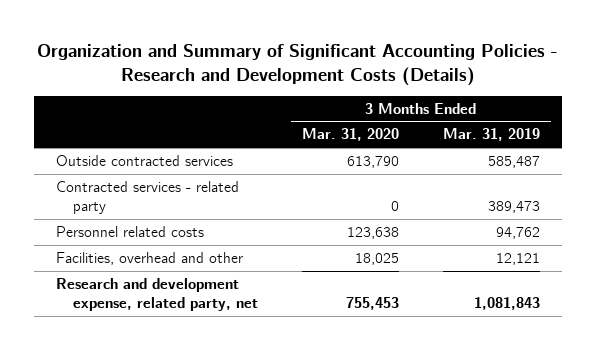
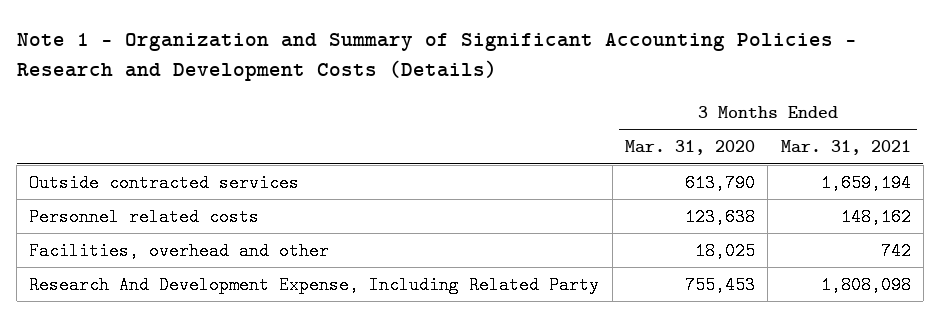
[36,44,558,86] Organization and Summary of Significant Accounting Policies - Research and Development Costs (Details) -> [16,33,857,81] Note 1 - Organization and Summary of Significant Accounting Policies - Research and Development Costs (Details)
[442,128,540,142] Mar. 31, 2019 -> none
none -> [780,140,911,156] Mar. 31, 2021
[55,180,239,215] Contracted services - related party -> none
[55,277,258,312] Research and development expense, related party, net -> [29,276,600,295] Research And Development Expense, Including Related Party

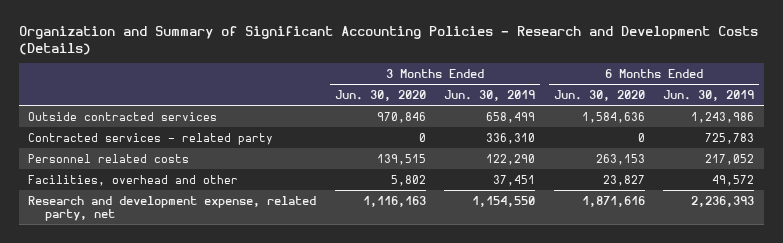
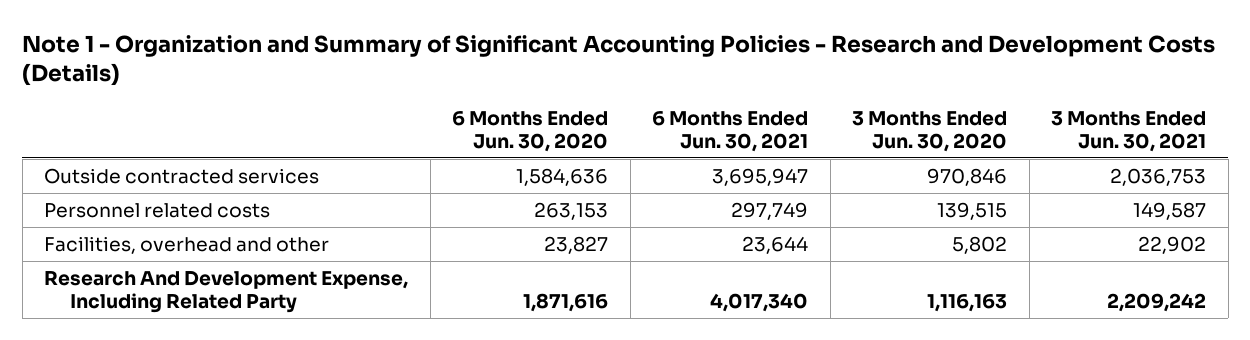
[19,25,759,55] Organization and Summary of Significant Accounting Policies - Research and Development Costs (Details) -> [22,34,1216,87] Note 1 - Organization and Summary of Significant Accounting Policies - Research and Development Costs (Details)
[444,90,536,102] Jun. 30, 2019 -> none
[663,90,755,102] Jun. 30, 2019 -> none
none -> [652,110,809,152] 6 Months Ended Jun. 30, 2021
none -> [1051,110,1207,152] 3 Months Ended Jun. 30, 2021
[28,132,274,145] Contracted services - related party -> none
[28,195,317,221] Research and development expense, related party, net -> [44,270,409,314] Research And Development Expense, Including Related Party

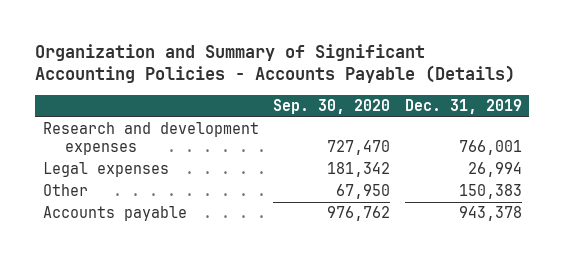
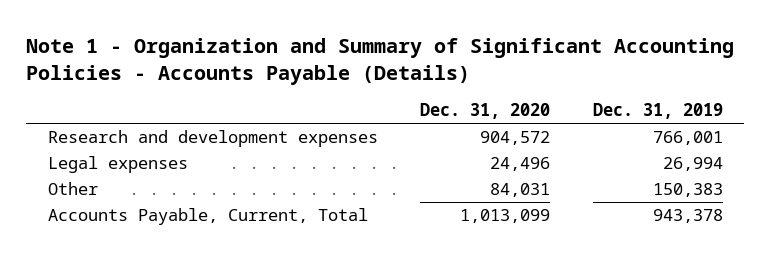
[35,43,516,84] Organization and Summary of Significant Accounting Policies - Accounts Payable (Details) -> [26,38,735,85] Note 1 - Organization and Summary of Significant Accounting Policies - Accounts Payable (Details)
[273,98,391,114] Sep. 30, 2020 -> none
none -> [420,103,551,120] Dec. 31, 2020
[42,206,187,222] Accounts payable -> [47,208,368,226] Accounts Payable, Current, Total

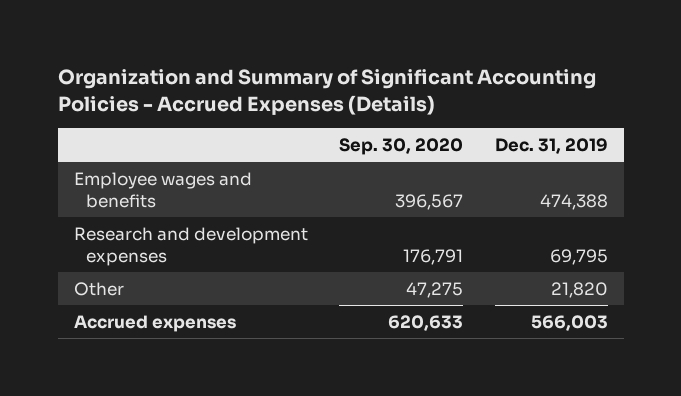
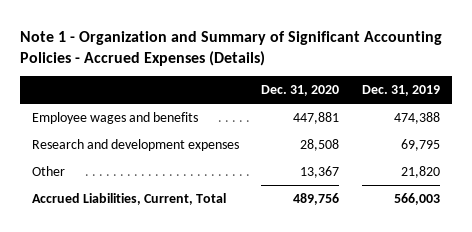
[57,69,596,116] Organization and Summary of Significant Accounting Policies - Accrued Expenses (Details) -> [20,30,443,66] Note 1 - Organization and Summary of Significant Accounting Policies - Accrued Expenses (Details)
[339,138,464,156] Sep. 30, 2020 -> none
none -> [261,85,340,97] Dec. 31, 2020
[73,314,236,332] Accrued expenses -> [31,192,226,205] Accrued Liabilities, Current, Total

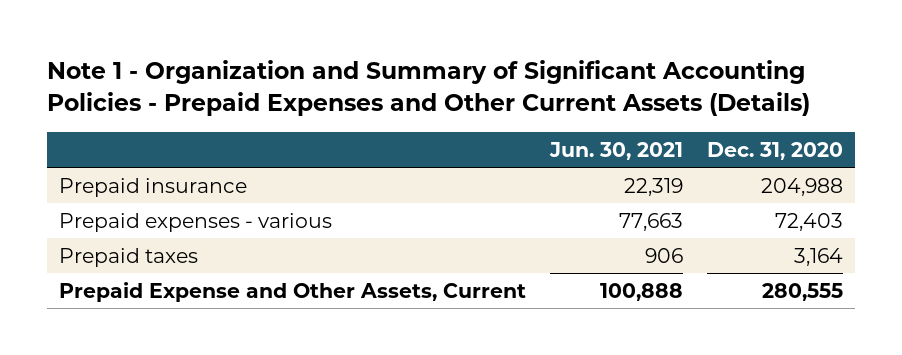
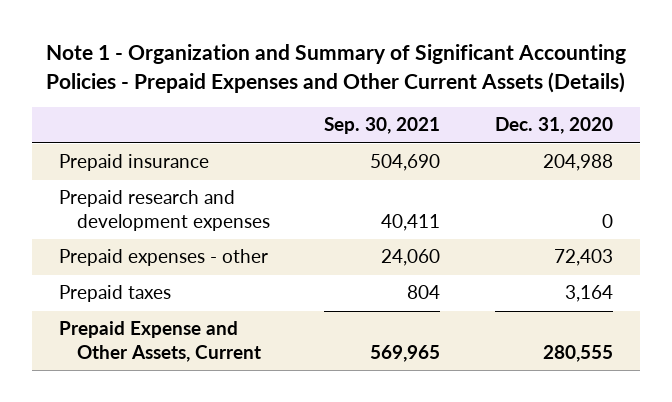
[549,141,684,160] Jun. 30, 2021 -> none
none -> [324,117,441,135] Sep. 30, 2021
none -> [59,190,270,231] Prepaid research and development expenses
[59,212,333,232] Prepaid expenses - various -> [59,249,269,267] Prepaid expenses - other

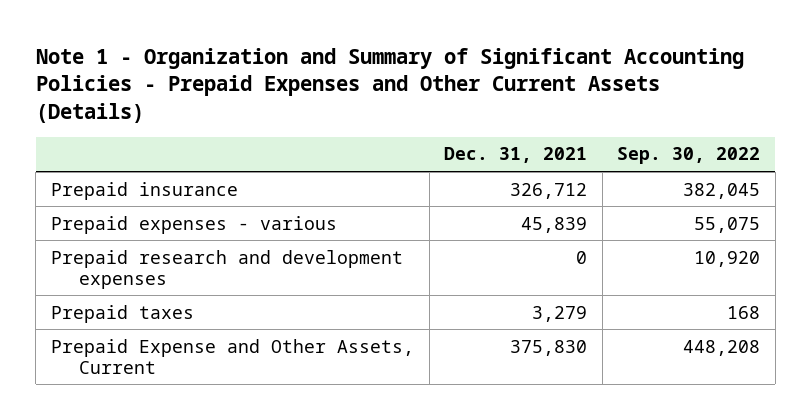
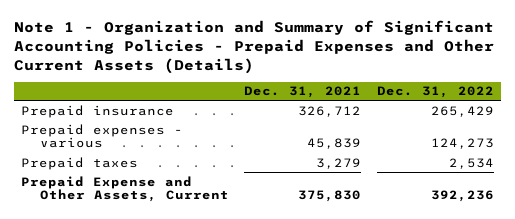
[617,147,761,165] Sep. 30, 2022 -> none
none -> [376,86,494,99] Dec. 31, 2022
[51,249,404,289] Prepaid research and development expenses -> none

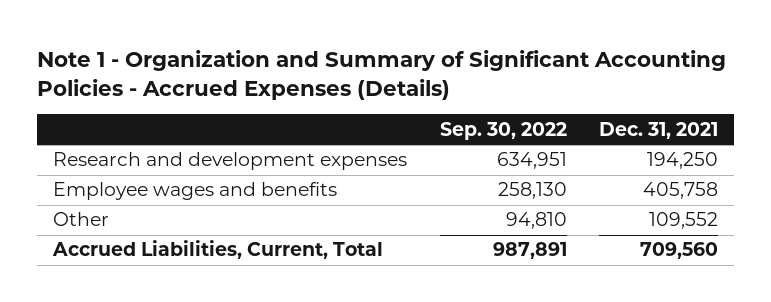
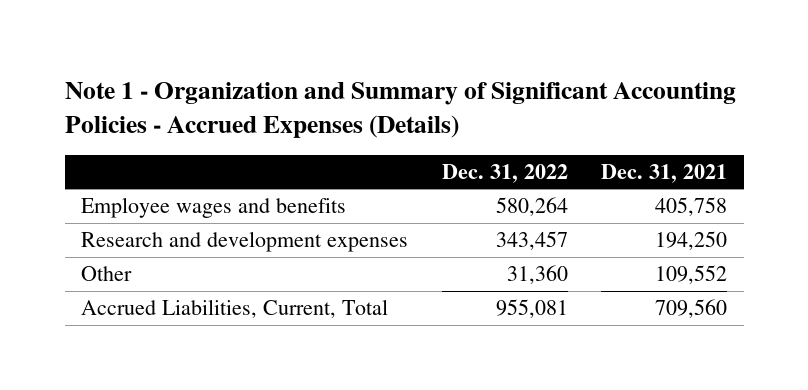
[439,121,567,140] Sep. 30, 2022 -> none
none -> [441,163,568,183] Dec. 31, 2022
[53,152,408,171] Research and development expenses -> [81,231,409,253] Research and development expenses

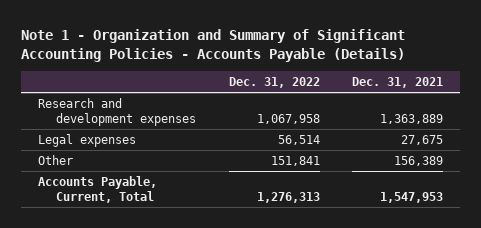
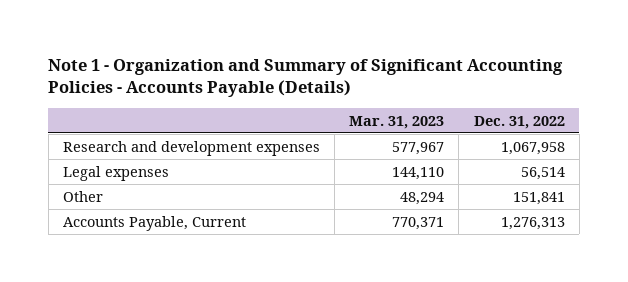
[352,77,444,89] Dec. 31, 2021 -> none
none -> [349,115,445,129] Mar. 31, 2023
[37,175,157,204] Accounts Payable, Current, Total -> [62,215,246,231] Accounts Payable, Current

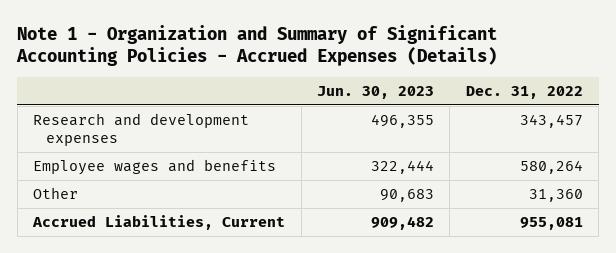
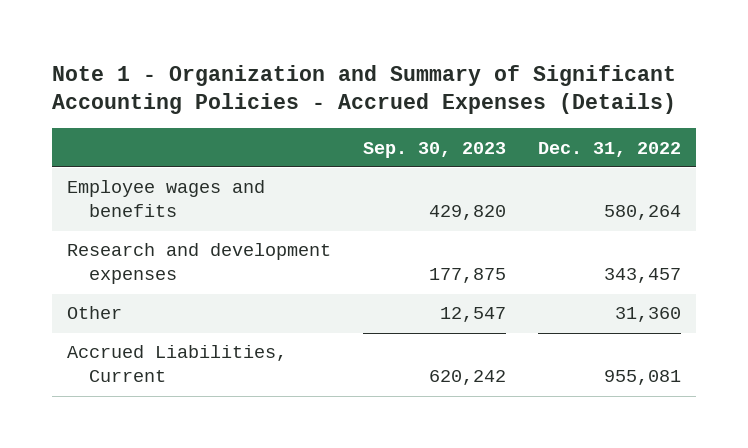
[316,86,434,100] Jun. 30, 2023 -> none
none -> [363,141,507,158] Sep. 30, 2023
[33,113,250,146] Research and development expenses -> [67,243,332,285] Research and development expenses

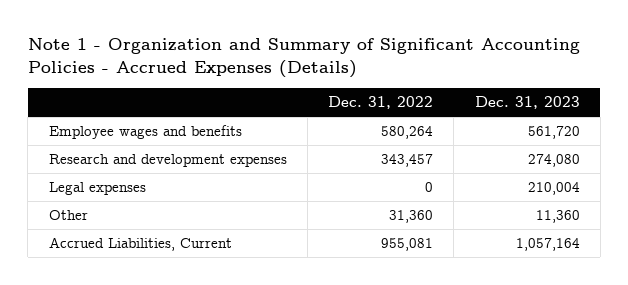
[363,141,507,158] Sep. 30, 2023 -> none
none -> [474,95,580,109] Dec. 31, 2023
none -> [48,182,146,196] Legal expenses

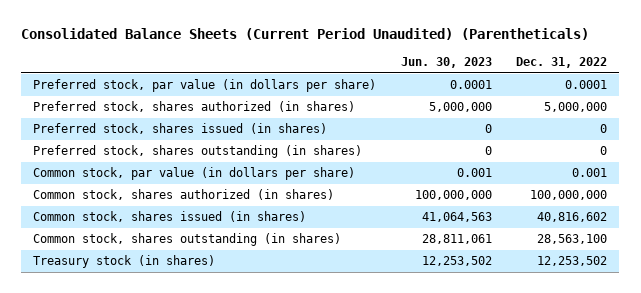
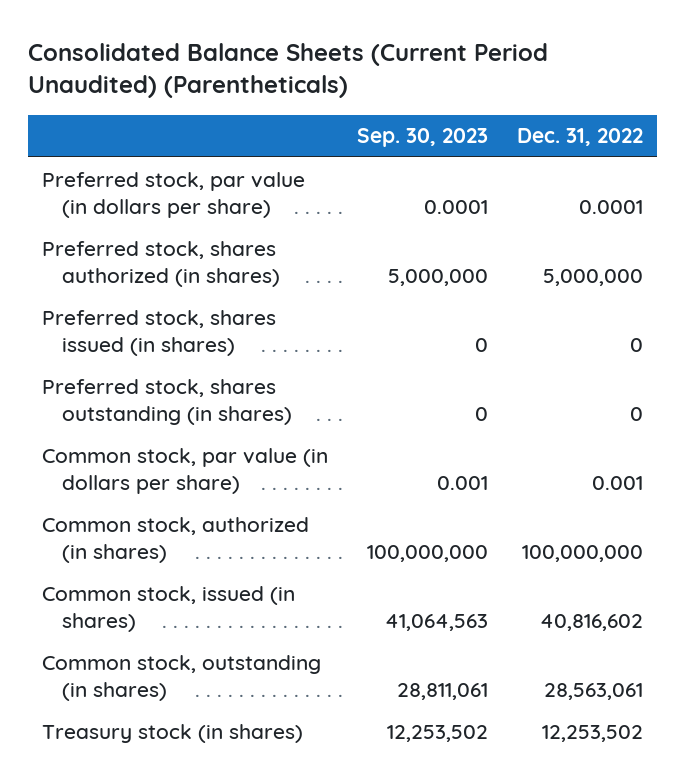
[400,56,492,68] Jun. 30, 2023 -> none
none -> [356,128,488,148] Sep. 30, 2023
[33,189,335,201] Common stock, shares authorized (in shares) -> [42,516,310,563] Common stock, authorized (in shares)
[33,211,307,223] Common stock, shares issued (in shares) -> [42,585,296,632] Common stock, issued (in shares)
[33,233,342,247] Common stock, shares outstanding (in shares) -> [42,654,322,701] Common stock, outstanding (in shares)
[537,234,608,245] 28,563,100 -> [543,682,643,700] 28,563,061

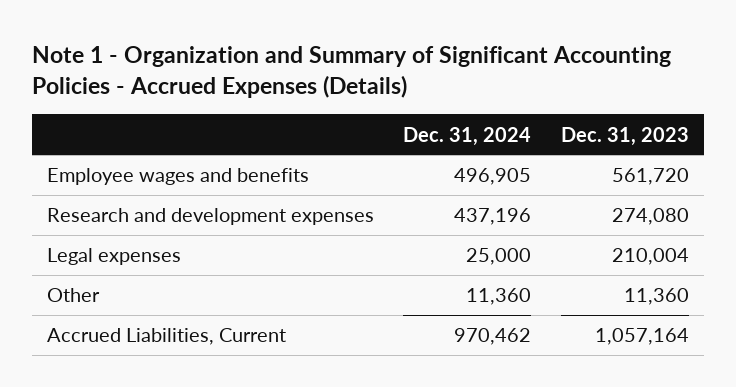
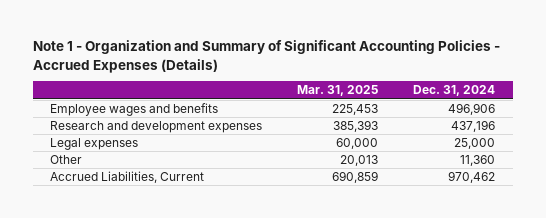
[561,126,690,146] Dec. 31, 2023 -> none
none -> [297,85,379,97] Mar. 31, 2025
[454,168,532,186] 496,905 -> [448,102,496,115] 496,906

